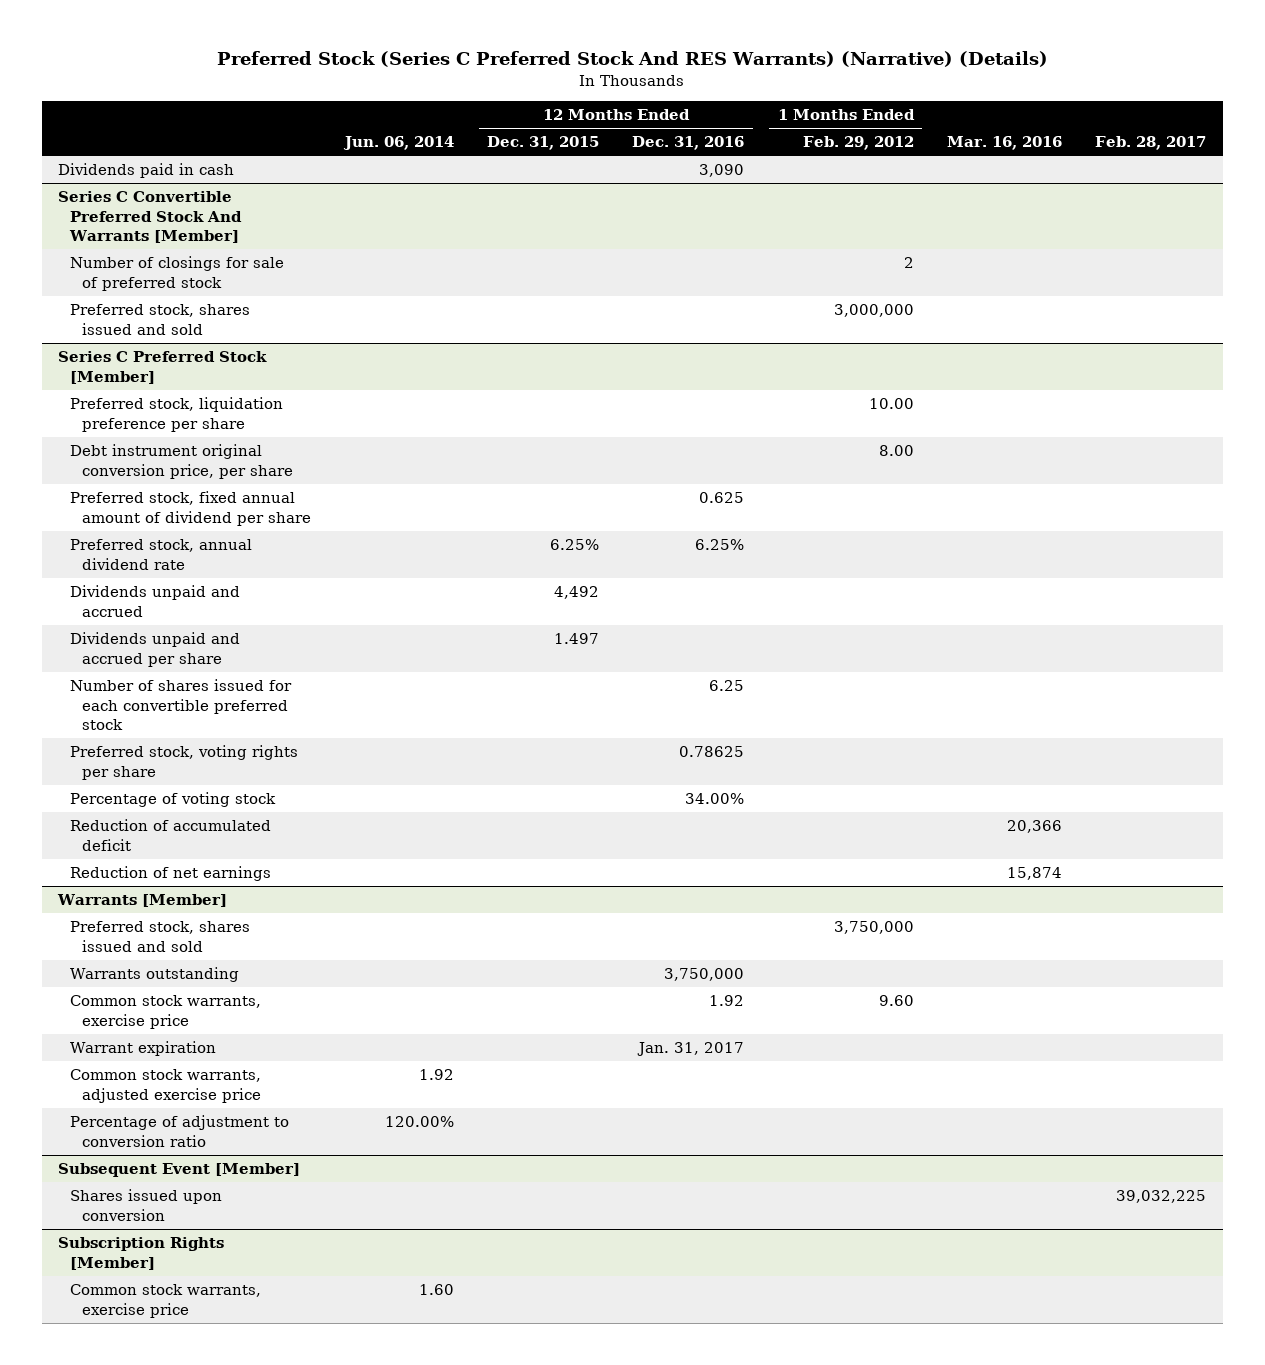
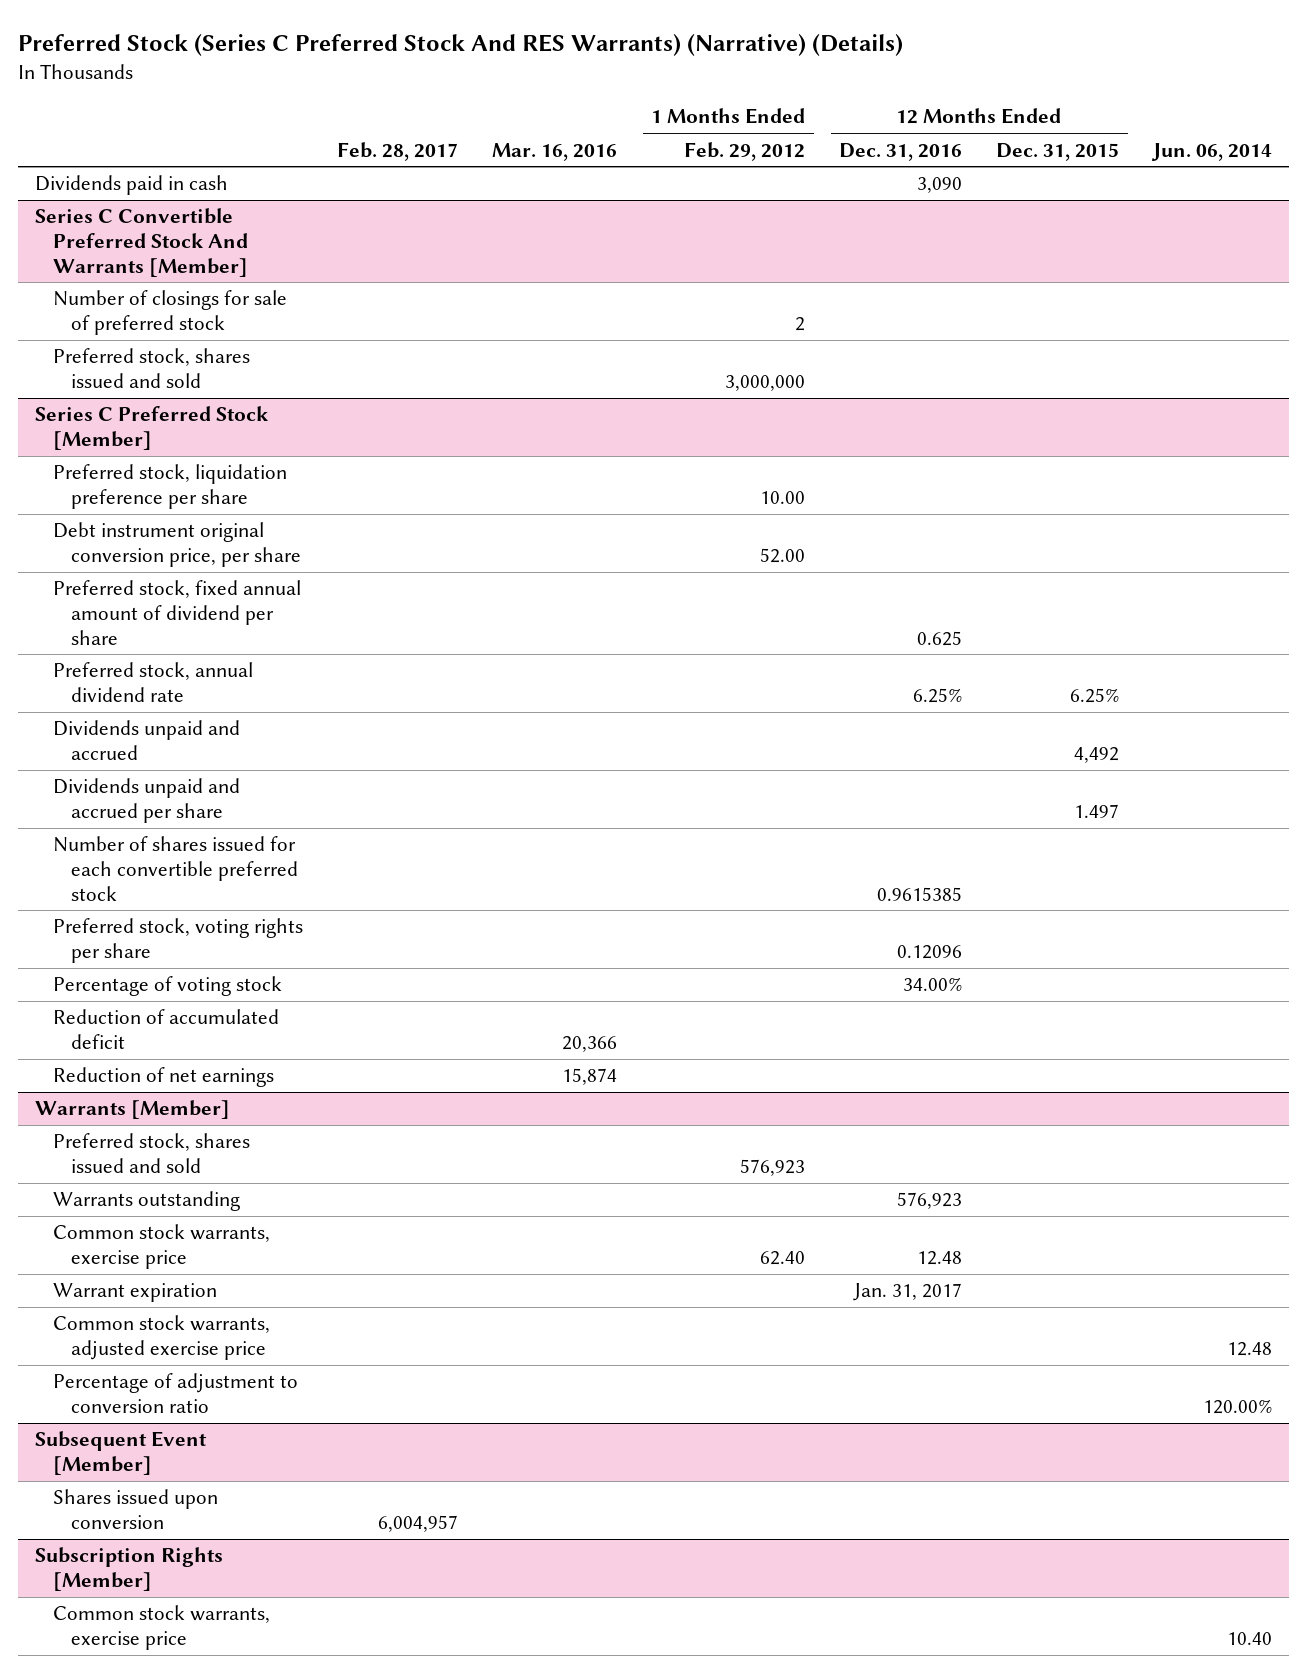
[878,445,914,457] 8.00 -> [760,547,806,563] 52.00
[709,680,745,692] 6.25 -> [877,886,963,901] 0.9615385
[679,746,745,758] 0.78625 -> [897,944,963,959] 0.12096
[833,921,914,935] 3,750,000 -> [740,1158,806,1176] 576,923
[664,968,745,982] 3,750,000 -> [897,1192,963,1210] 576,923
[709,995,745,1007] 1.92 -> [917,1250,963,1265] 12.48
[878,995,914,1007] 9.60 -> [760,1250,806,1265] 62.40
[418,1069,454,1081] 1.92 -> [1227,1341,1273,1356] 12.48
[1116,1190,1207,1204] 39,032,225 -> [378,1514,459,1532] 6,004,957
[418,1284,454,1296] 1.60 -> [1227,1631,1273,1645] 10.40

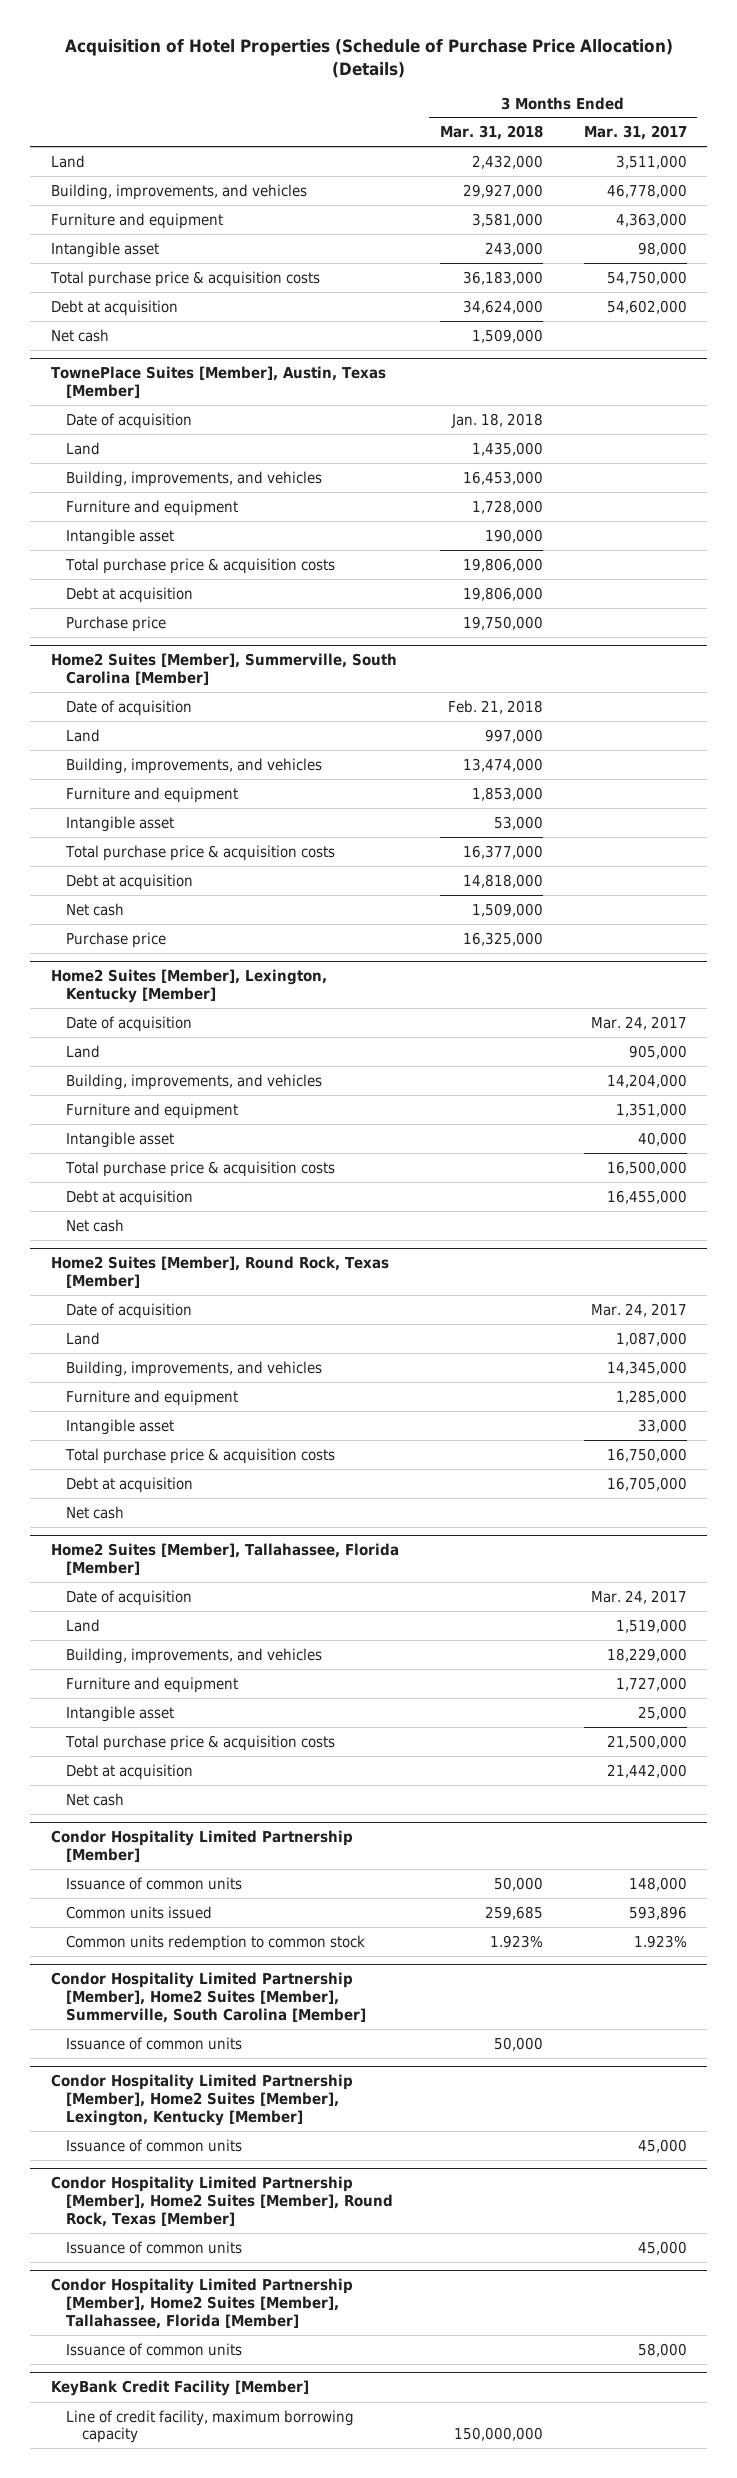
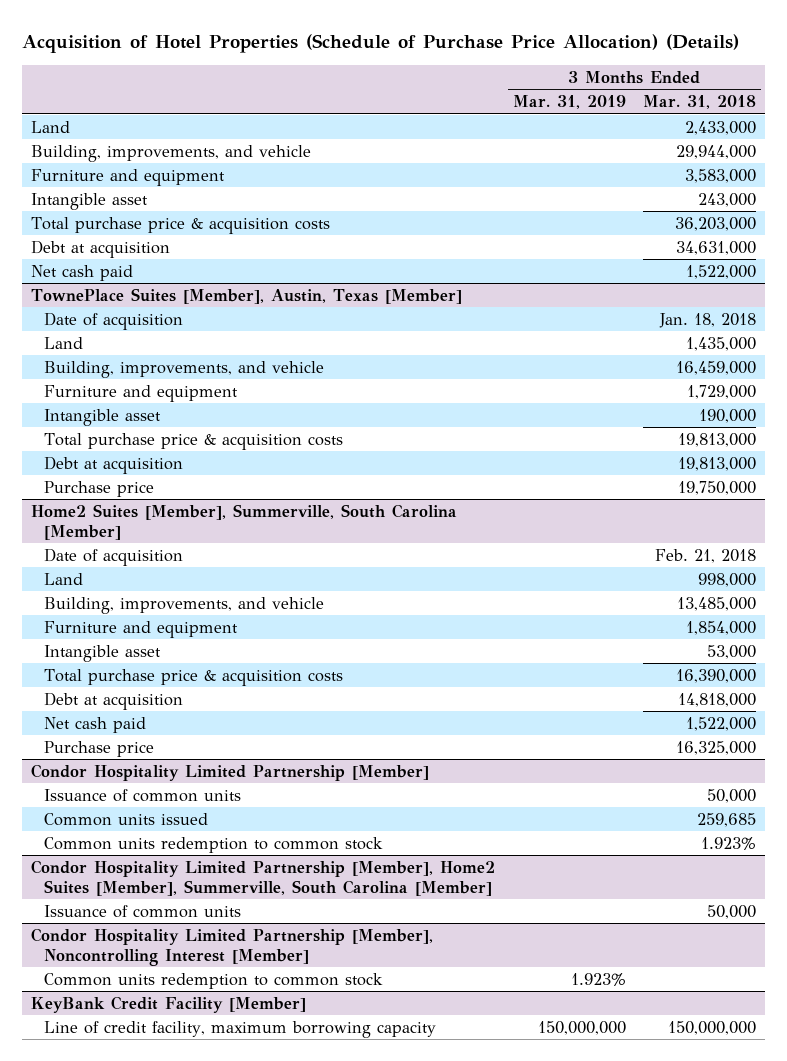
[583,125,687,141] Mar. 31, 2017 -> none
none -> [512,95,626,110] Mar. 31, 2019
[471,154,543,169] 2,432,000 -> [685,120,757,135] 2,433,000
[50,183,307,200] Building, improvements, and vehicles -> [31,144,312,162] Building, improvements, and vehicle
[462,183,543,198] 29,927,000 -> [676,144,757,159] 29,944,000
[471,212,543,227] 3,581,000 -> [685,168,757,183] 3,583,000
[462,270,543,285] 36,183,000 -> [675,216,757,231] 36,203,000
[462,299,543,314] 34,624,000 -> [676,240,757,255] 34,631,000
[50,328,109,342] Net cash -> [31,264,134,281] Net cash paid
[471,328,543,343] 1,509,000 -> [686,264,757,279] 1,522,000
[66,470,323,487] Building, improvements, and vehicles -> [44,360,325,378] Building, improvements, and vehicle
[462,470,543,485] 16,453,000 -> [676,360,757,375] 16,459,000
[471,499,543,514] 1,728,000 -> [687,384,757,399] 1,729,000
[462,557,543,572] 19,806,000 -> [678,432,757,447] 19,813,000
[462,586,543,601] 19,806,000 -> [678,456,757,471] 19,813,000
[484,728,543,743] 997,000 -> [698,572,757,587] 998,000
[66,757,323,774] Building, improvements, and vehicles -> [44,596,325,614] Building, improvements, and vehicle
[462,757,543,772] 13,474,000 -> [677,596,757,611] 13,485,000
[471,786,543,801] 1,853,000 -> [686,620,757,635] 1,854,000
[462,844,543,859] 16,377,000 -> [676,668,757,683] 16,390,000
[66,902,125,916] Net cash -> [44,716,147,733] Net cash paid
[471,902,543,917] 1,509,000 -> [686,716,757,731] 1,522,000
[50,969,327,1004] Home2 Suites [Member], Lexington, Kentucky [Member] -> none
[66,1015,193,1032] Date of acquisition -> none
[66,1044,101,1058] Land -> none
[66,1073,323,1090] Building, improvements, and vehicles -> none
[66,1102,239,1119] Furniture and equipment -> none
[66,1131,175,1148] Intangible asset -> none
[65,1160,336,1177] Total purchase price & acquisition costs -> none
[66,1189,194,1206] Debt at acquisition -> none
[66,1218,125,1232] Net cash -> none
[50,1256,389,1289] Home2 Suites [Member], Round Rock, Texas [Member] -> none
[66,1302,193,1319] Date of acquisition -> none
[66,1331,101,1345] Land -> none
[66,1360,323,1377] Building, improvements, and vehicles -> none
[66,1389,239,1406] Furniture and equipment -> none
[66,1418,175,1435] Intangible asset -> none
[65,1447,336,1464] Total purchase price & acquisition costs -> none
[66,1476,194,1493] Debt at acquisition -> none
[66,1505,125,1519] Net cash -> none
[50,1543,399,1576] Home2 Suites [Member], Tallahassee, Florida [Member] -> none
[66,1589,193,1606] Date of acquisition -> none
[66,1618,101,1632] Land -> none
[66,1647,323,1664] Building, improvements, and vehicles -> none
[66,1676,239,1693] Furniture and equipment -> none
[66,1705,175,1722] Intangible asset -> none
[65,1734,336,1751] Total purchase price & acquisition costs -> none
[66,1763,194,1780] Debt at acquisition -> none
[66,1792,125,1806] Net cash -> none
[50,2074,353,2126] Condor Hospitality Limited Partnership [Member], Home2 Suites [Member], Lexington, Kentucky [Member] -> none
[66,2138,243,2152] Issuance of common units -> none
[50,2176,394,2227] Condor Hospitality Limited Partnership [Member], Home2 Suites [Member], Round Rock, Texas [Member] -> none
[66,2240,243,2254] Issuance of common units -> none
[50,2278,353,2329] Condor Hospitality Limited Partnership [Member], Home2 Suites [Member], Tallahassee, Florida [Member] -> none
[66,2342,243,2356] Issuance of common units -> none
none -> [31,927,434,966] Condor Hospitality Limited Partnership [Member], Noncontrolling Interest [Member]
none -> [44,972,384,989] Common units redemption to common stock

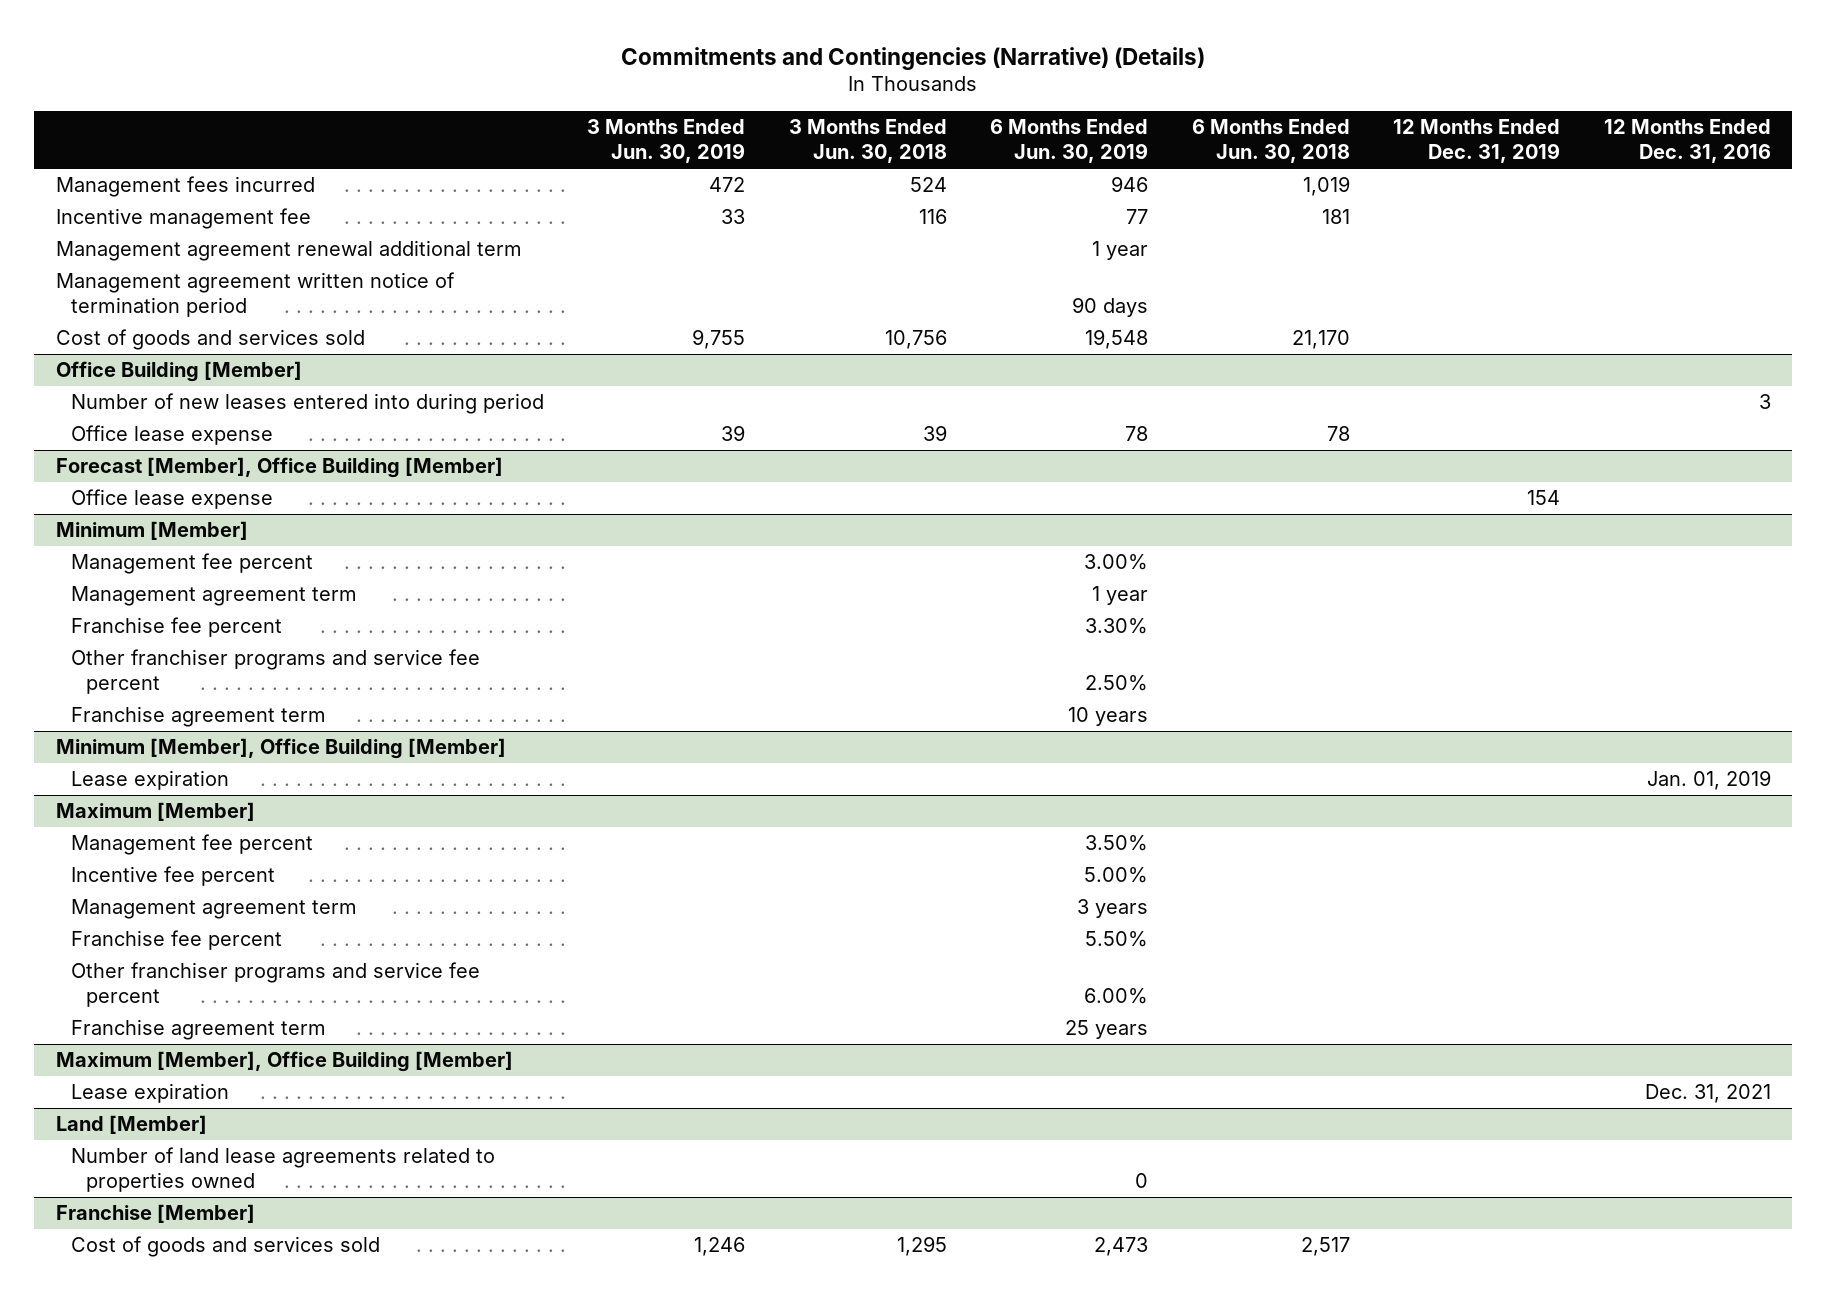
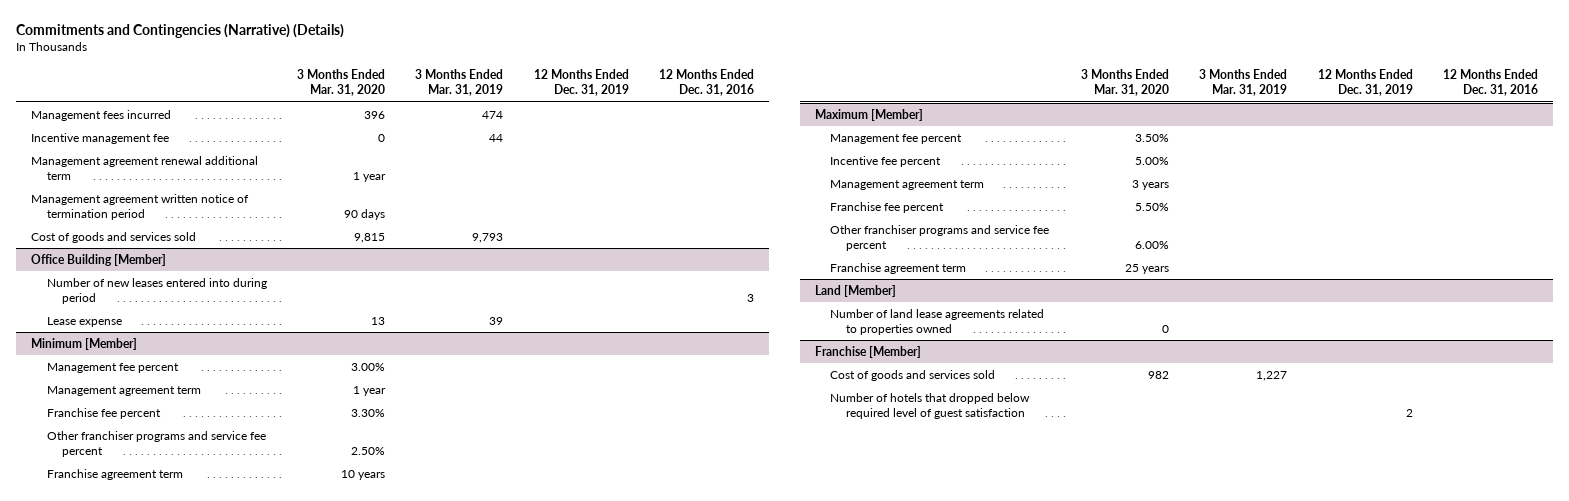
[587,119,746,164] 3 Months Ended Jun. 30, 2019 -> none
[788,119,947,164] 3 Months Ended Jun. 30, 2018 -> none
[990,119,1149,164] 6 Months Ended Jun. 30, 2019 -> none
[1191,119,1350,164] 6 Months Ended Jun. 30, 2018 -> none
none -> [297,69,386,97] 3 Months Ended Mar. 31, 2020
none -> [415,69,504,97] 3 Months Ended Mar. 31, 2019
[55,457,503,479] Forecast [Member], Office Building [Member] -> none
[71,489,274,510] Office lease expense -> none
[71,425,274,446] Office lease expense -> [46,317,122,328] Lease expense
[55,738,506,760] Minimum [Member], Office Building [Member] -> none
[71,770,230,791] Lease expiration -> none
[55,1051,513,1073] Maximum [Member], Office Building [Member] -> none
[71,1083,230,1104] Lease expiration -> none
none -> [830,393,1031,419] Number of hotels that dropped below required level of guest satisfaction

